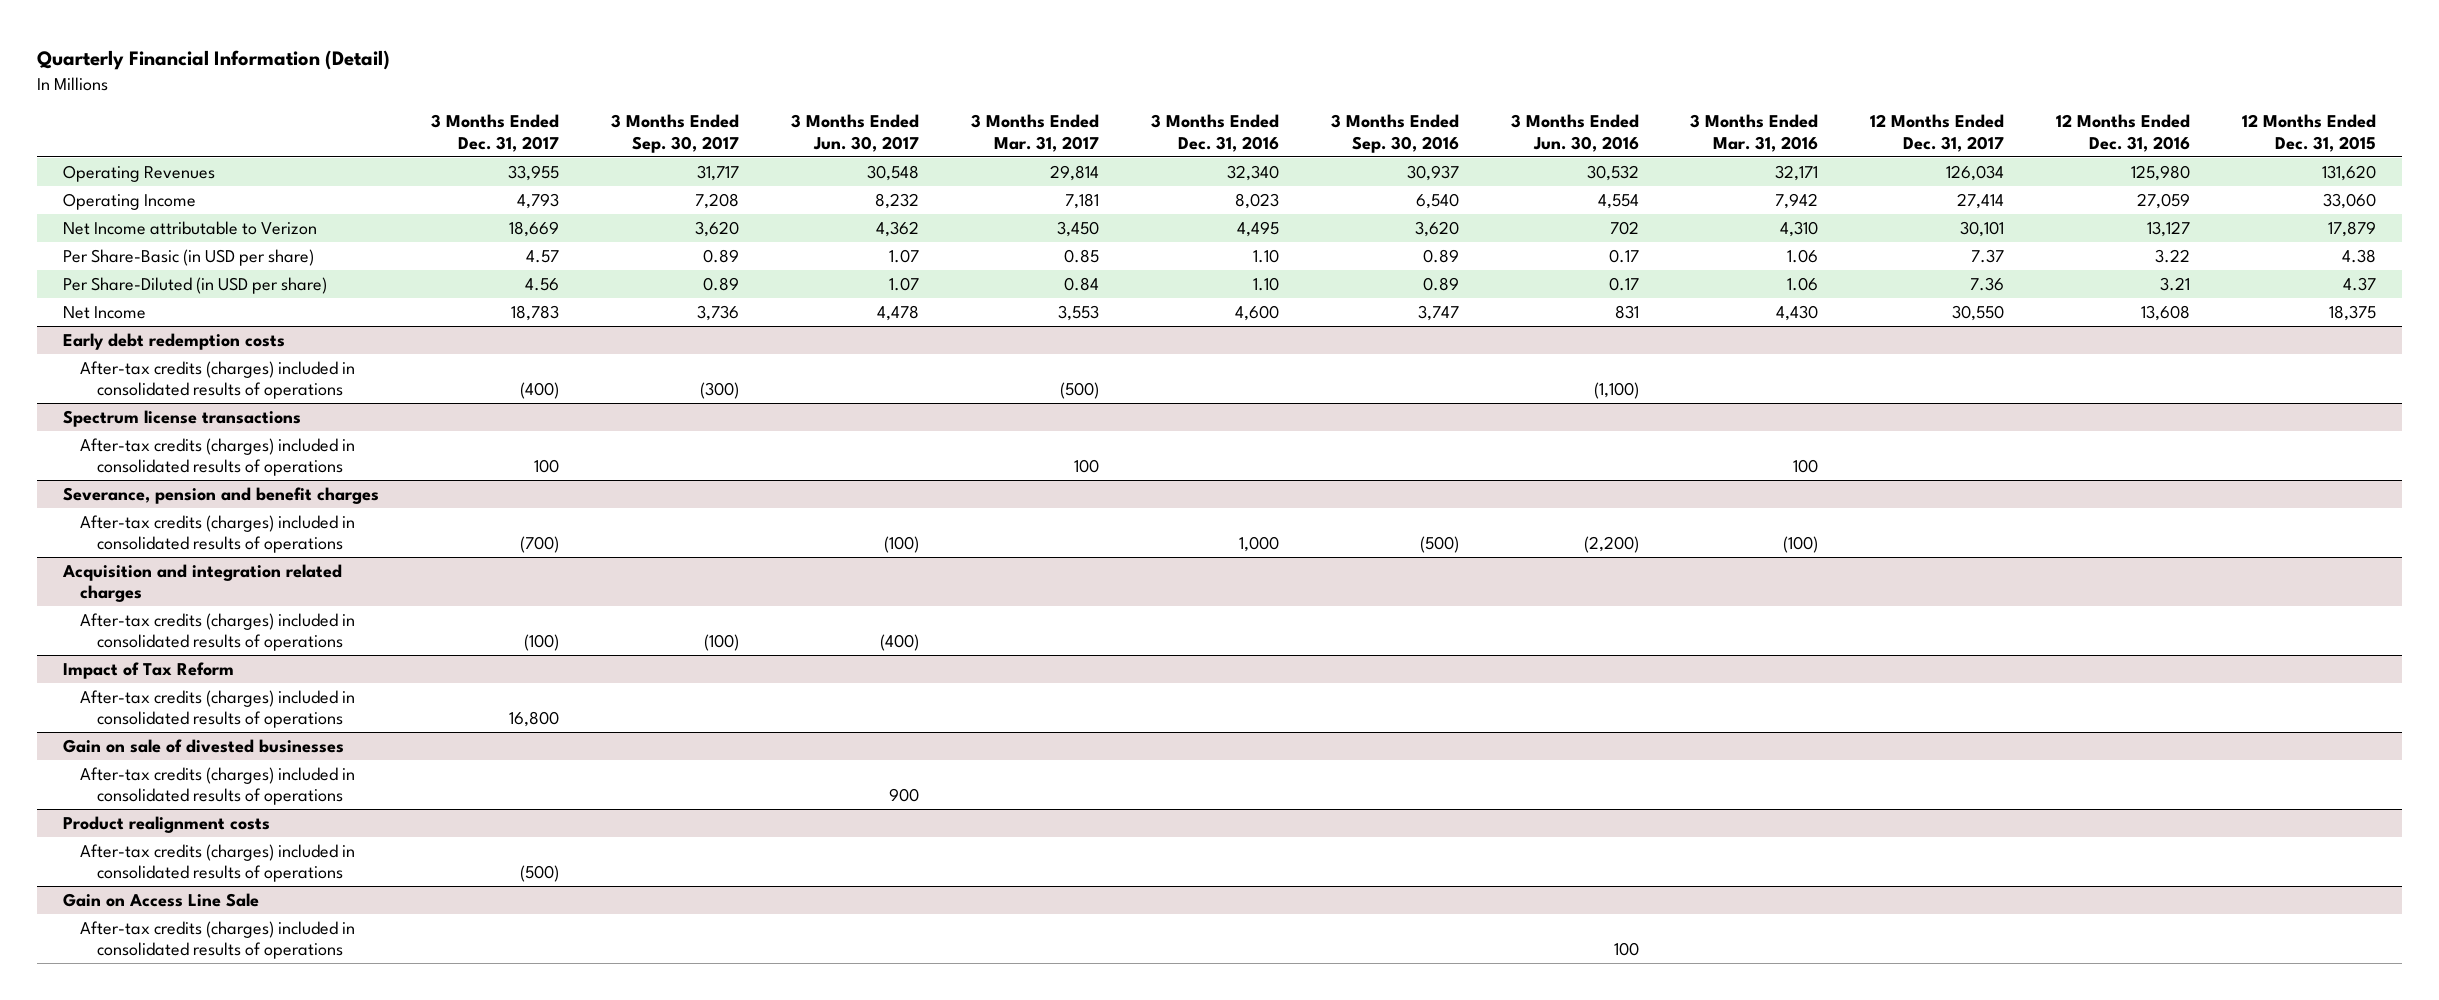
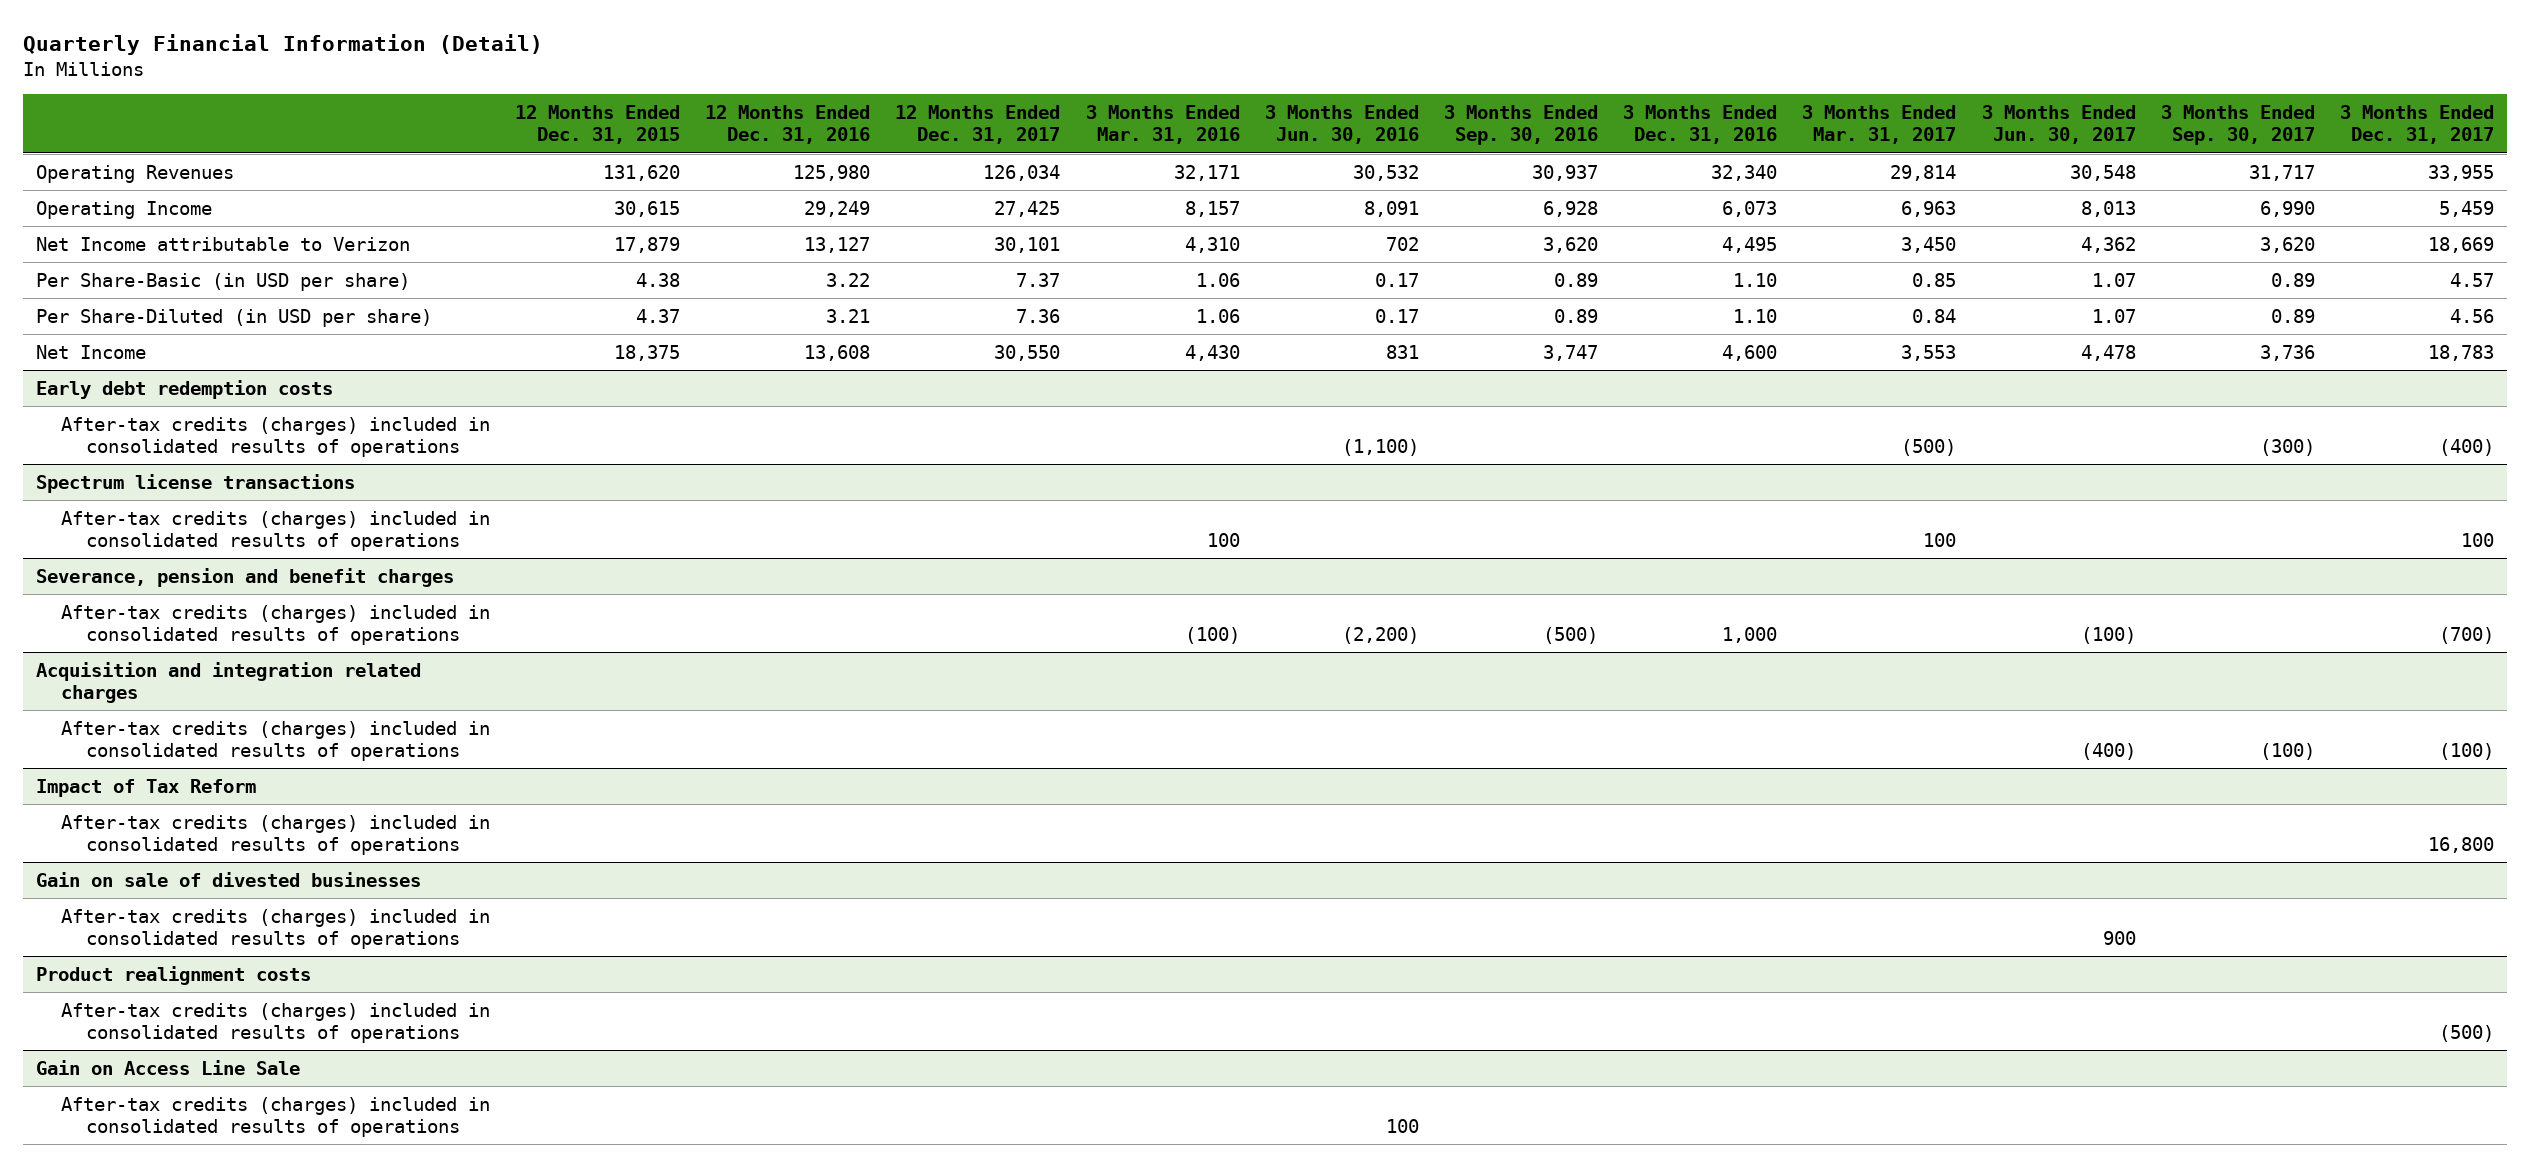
[517,192,560,209] 4,793 -> [2439,200,2495,217] 5,459
[695,192,740,209] 7,208 -> [2259,200,2315,217] 6,990
[874,192,919,209] 8,232 -> [2080,200,2136,217] 8,013
[1064,192,1099,209] 7,181 -> [1901,200,1957,217] 6,963
[1234,192,1279,209] 8,023 -> [1722,200,1778,217] 6,073
[1415,192,1459,209] 6,540 -> [1542,200,1598,217] 6,928
[1597,193,1639,209] 4,554 -> [1363,200,1419,217] 8,091
[1775,192,1819,209] 7,942 -> [1184,200,1240,217] 8,157
[1957,192,2005,209] 27,414 -> [994,200,1061,217] 27,425
[2137,192,2191,209] 27,059 -> [804,200,871,217] 29,249
[2323,192,2377,209] 33,060 -> [613,200,680,217] 30,615

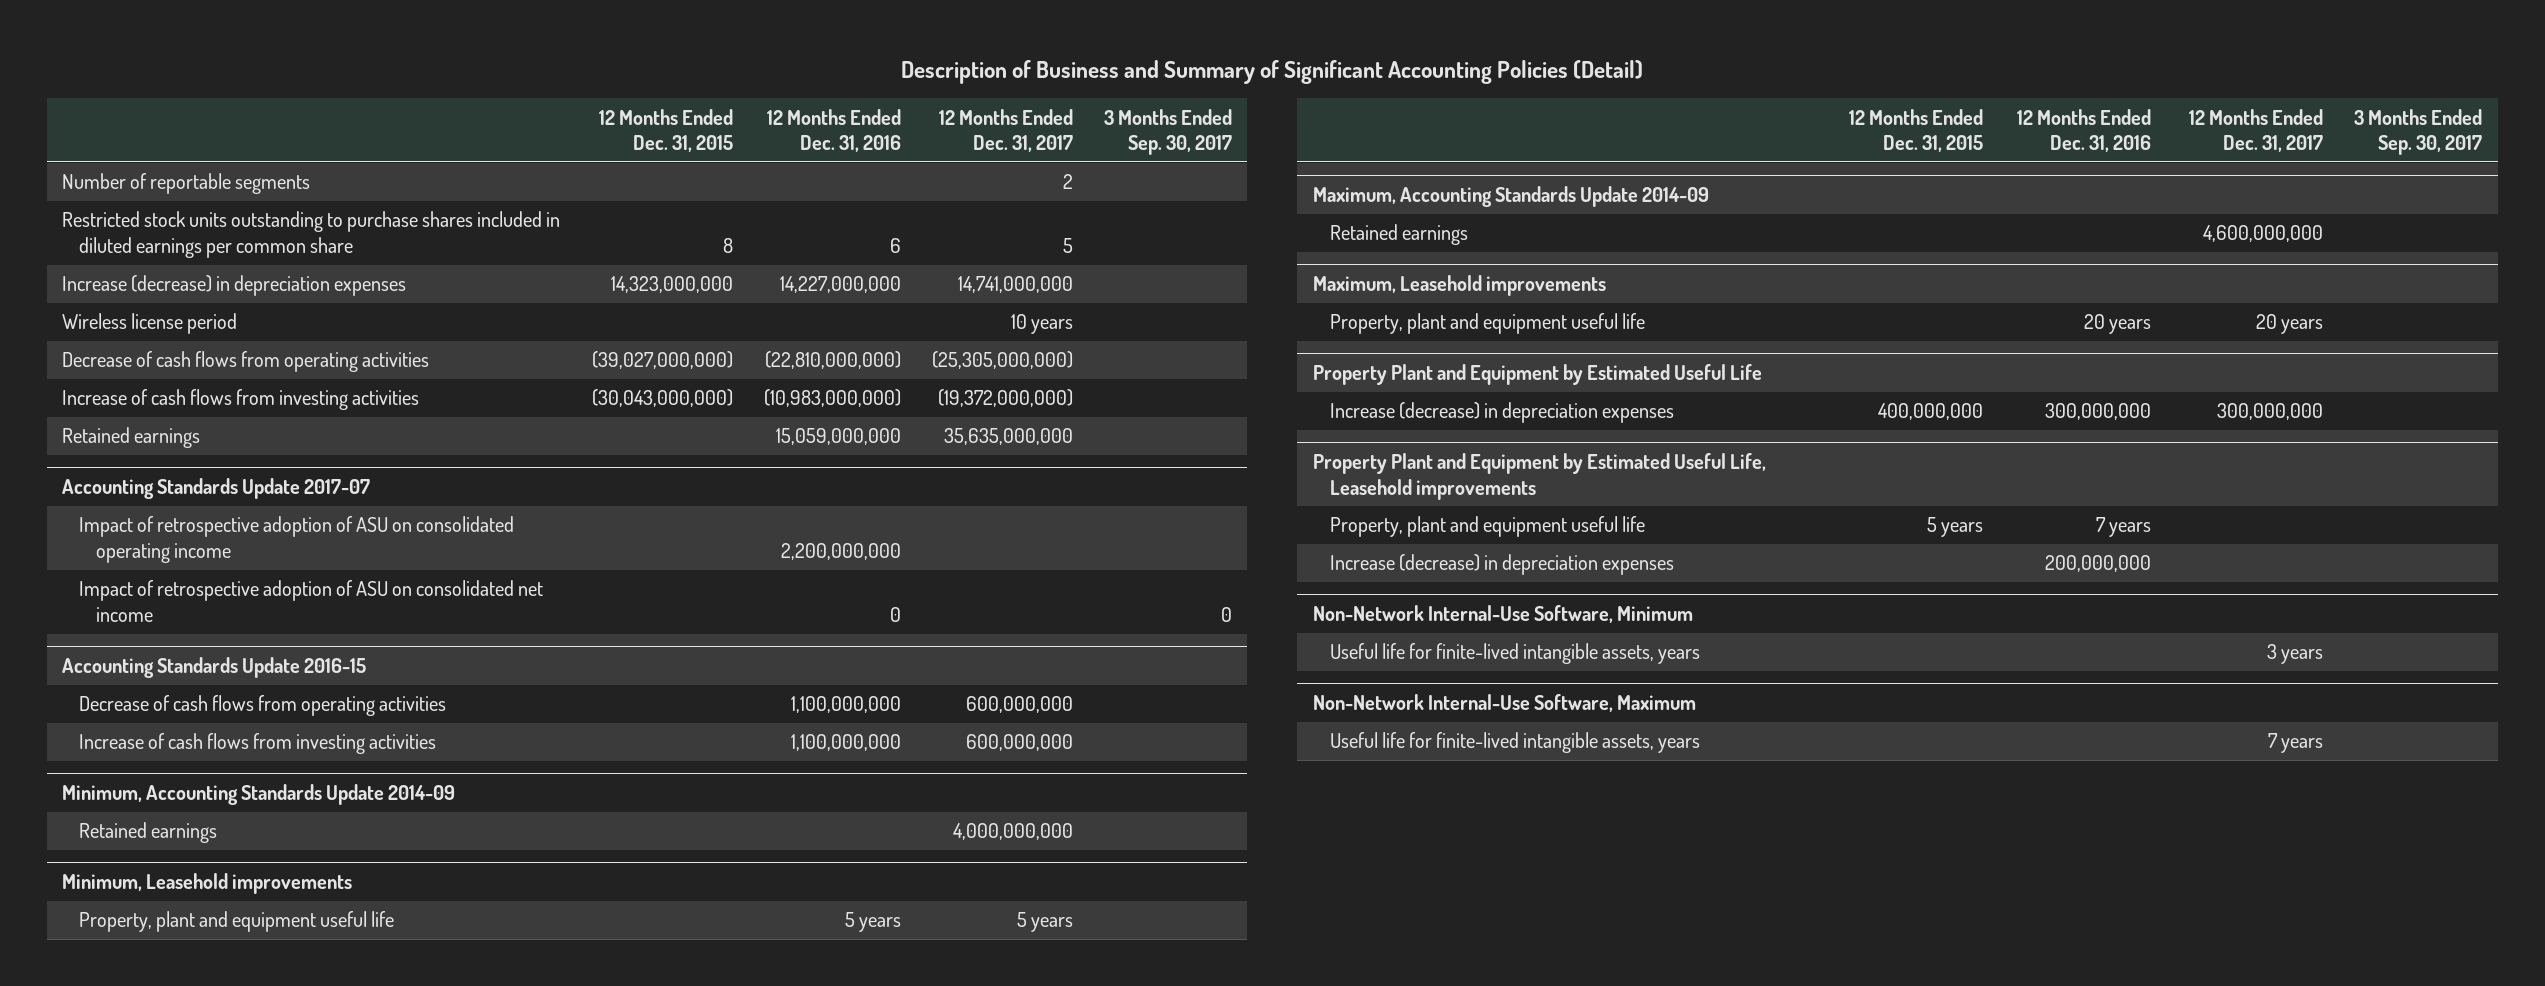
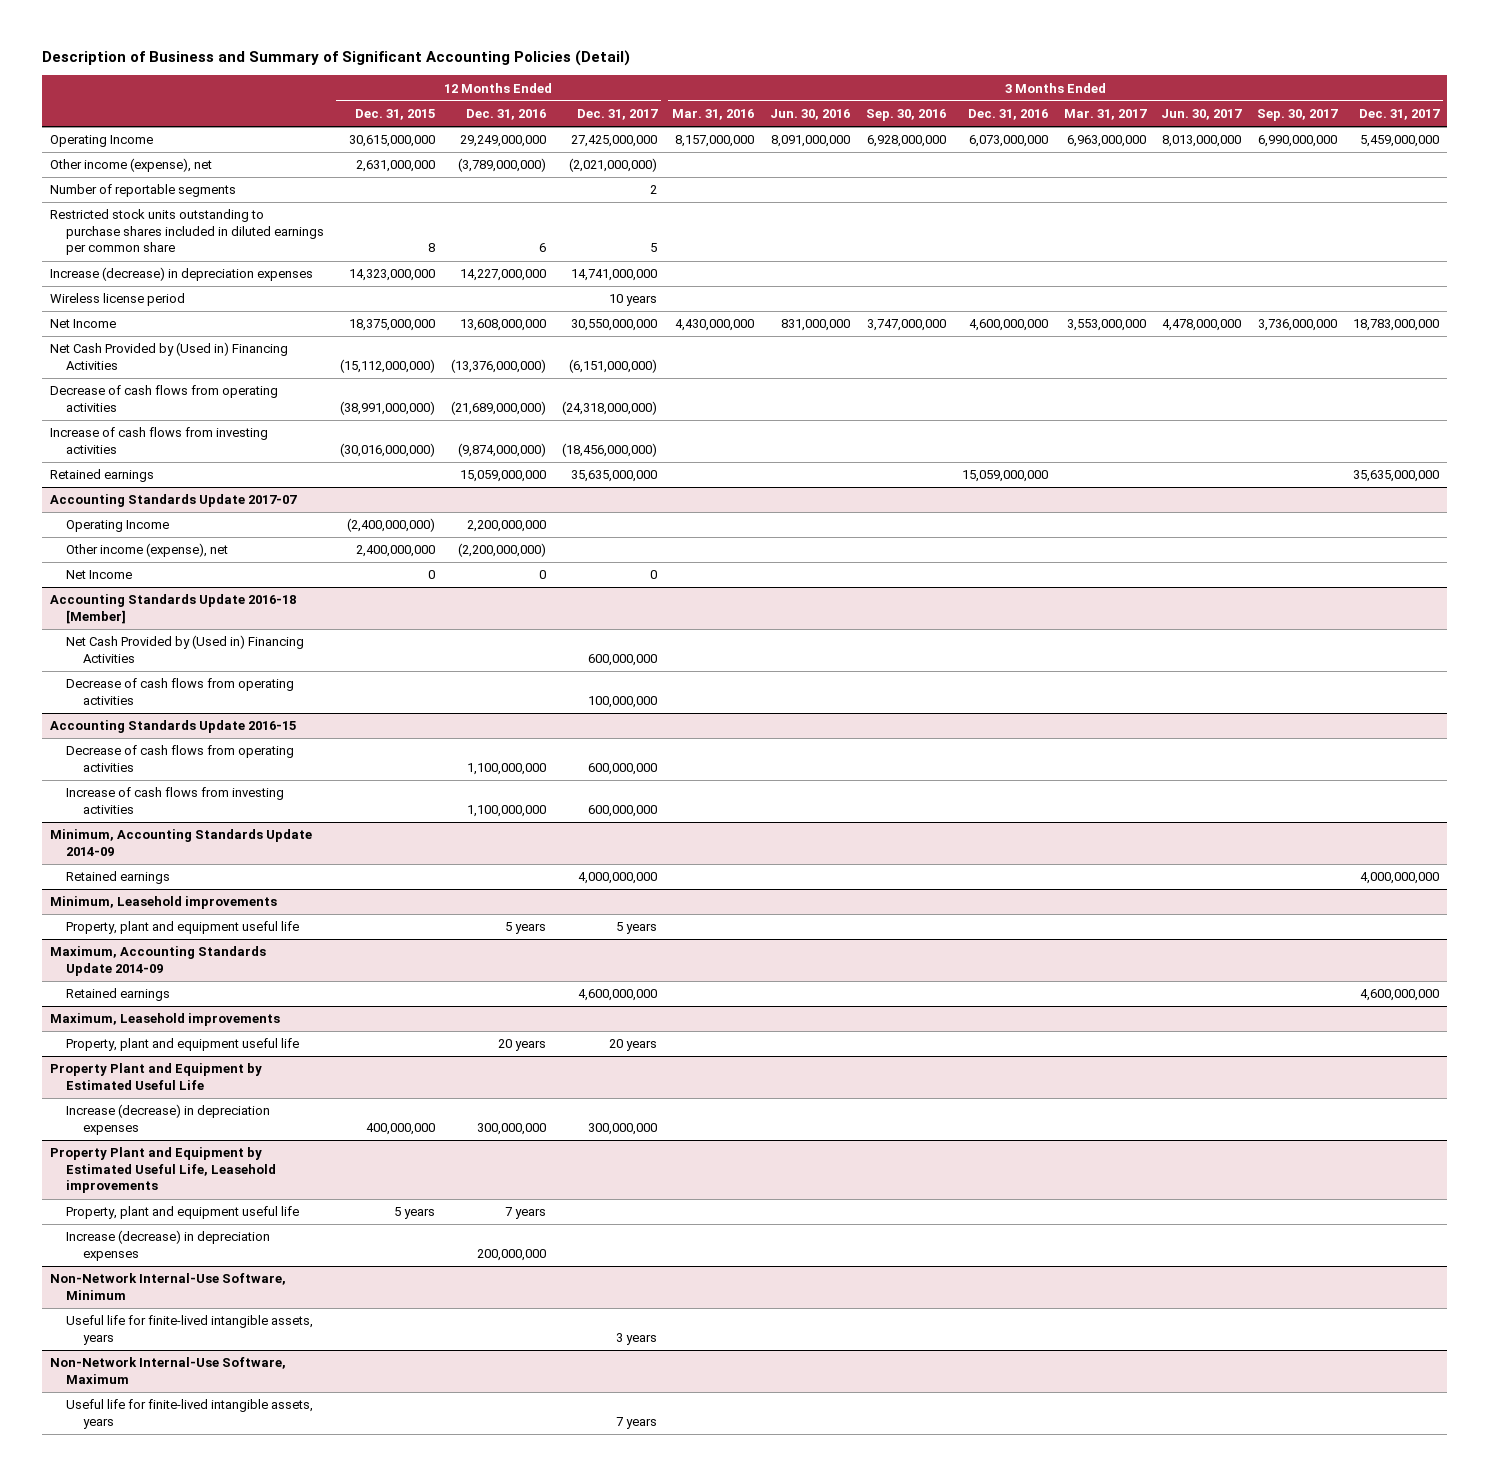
none -> [672,109,755,121] Mar. 31, 2016
none -> [770,109,851,121] Jun. 30, 2016
none -> [866,109,947,122] Sep. 30, 2016
none -> [967,109,1048,121] Dec. 31, 2016
none -> [1063,109,1147,121] Mar. 31, 2017
none -> [1161,109,1243,121] Jun. 30, 2017
none -> [1358,109,1440,121] Dec. 31, 2017
none -> [49,135,153,148] Operating Income
none -> [49,158,212,173] Other income (expense), net
none -> [49,319,116,329] Net Income
none -> [49,342,288,370] Net Cash Provided by (Used in) Financing Activities
[591,351,733,370] (39,027,000,000) -> [340,400,436,415] (38,991,000,000)
[764,351,901,370] (22,810,000,000) -> [450,400,546,415] (21,689,000,000)
[931,351,1073,370] (25,305,000,000) -> [561,400,657,415] (24,318,000,000)
[591,389,733,408] (30,043,000,000) -> [340,442,436,457] (30,016,000,000)
[763,389,901,408] (10,983,000,000) -> [457,442,546,457] (9,874,000,000)
[937,389,1073,408] (19,372,000,000) -> [561,442,657,457] (18,456,000,000)
[79,516,515,563] Impact of retrospective adoption of ASU on consolidated operating income -> none
[79,580,544,622] Impact of retrospective adoption of ASU on consolidated net income -> none
none -> [66,520,170,533] Operating Income
none -> [66,543,229,558] Other income (expense), net
none -> [66,570,133,580] Net Income
none -> [49,594,296,624] Accounting Standards Update 2016-18 [Member]
none -> [66,635,305,663] Net Cash Provided by (Used in) Financing Activities
none -> [66,678,295,705] Decrease of cash flows from operating activities

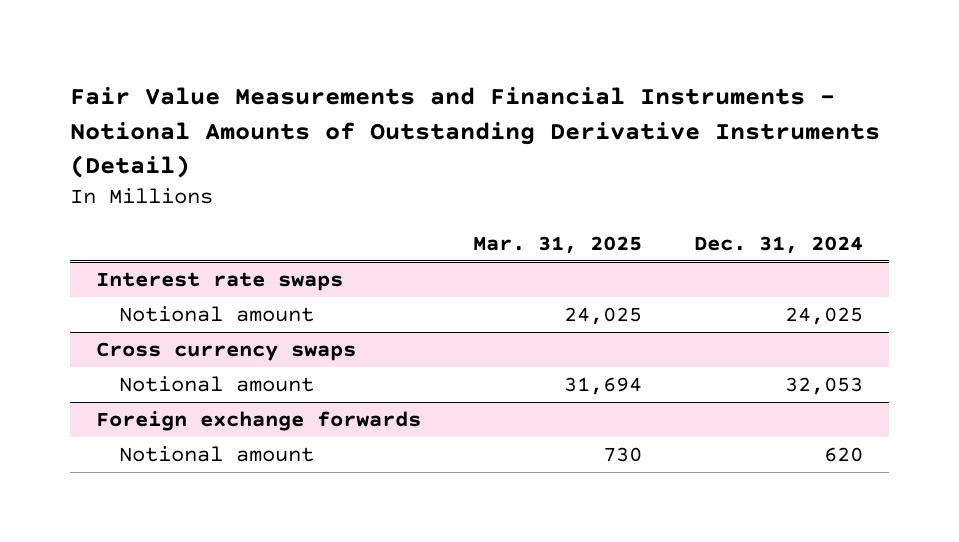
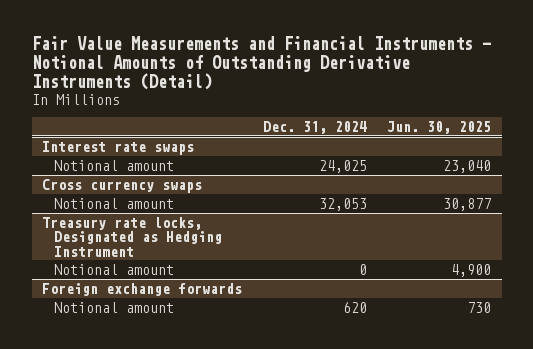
[472,235,642,254] Mar. 31, 2025 -> none
none -> [387,120,492,134] Jun. 30, 2025
none -> [41,216,223,257] Treasury rate locks, Designated as Hedging Instrument
none -> [54,263,175,275] Notional amount

